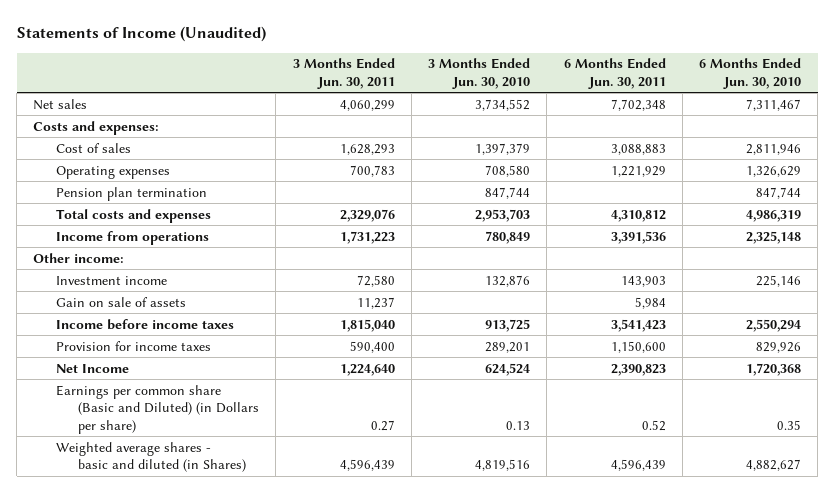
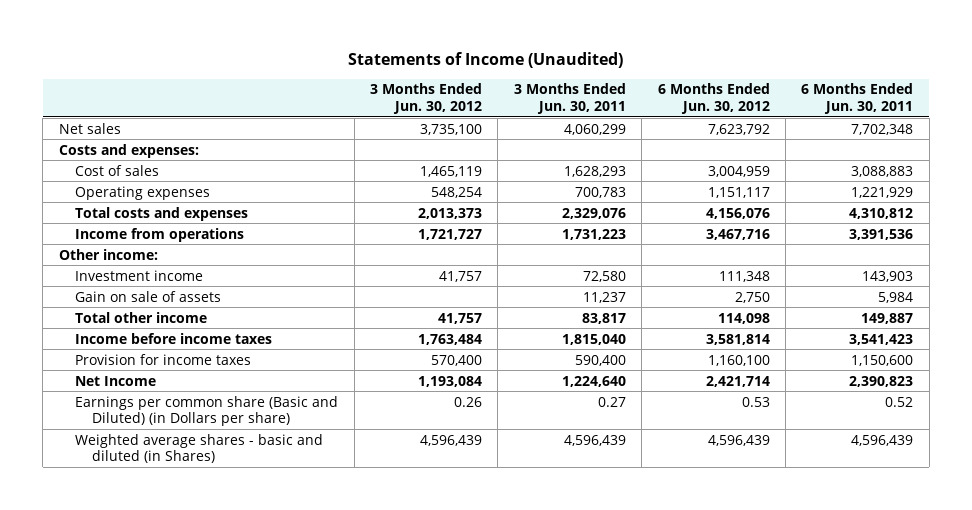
[428,58,531,89] 3 Months Ended Jun. 30, 2010 -> none
[699,58,802,89] 6 Months Ended Jun. 30, 2010 -> none
none -> [370,83,483,115] 3 Months Ended Jun. 30, 2012
none -> [657,83,770,115] 6 Months Ended Jun. 30, 2012
[55,186,207,201] Pension plan termination -> none
none -> [75,311,208,323] Total other income

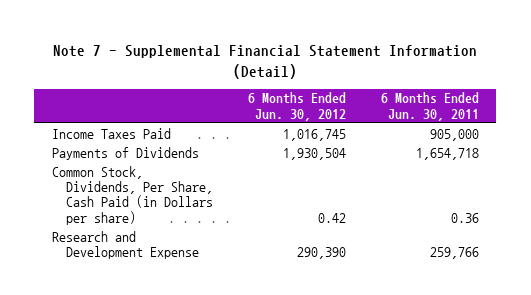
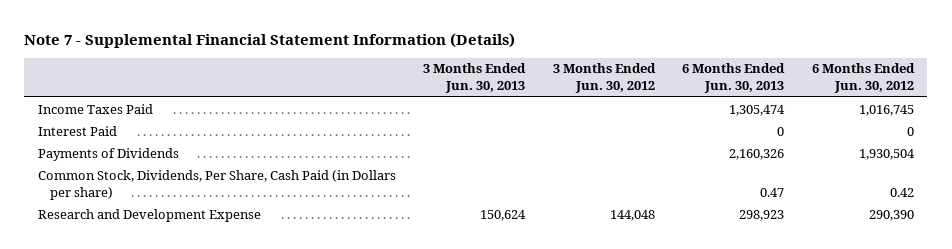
[53,44,478,79] Note 7 - Supplemental Financial Statement Information (Detail) -> [24,32,516,48] Note 7 - Supplemental Financial Statement Information (Details)
[380,92,479,121] 6 Months Ended Jun. 30, 2011 -> none
none -> [423,63,527,94] 3 Months Ended Jun. 30, 2013
none -> [552,63,656,94] 3 Months Ended Jun. 30, 2012
none -> [682,63,786,94] 6 Months Ended Jun. 30, 2013
none -> [38,125,118,136] Interest Paid

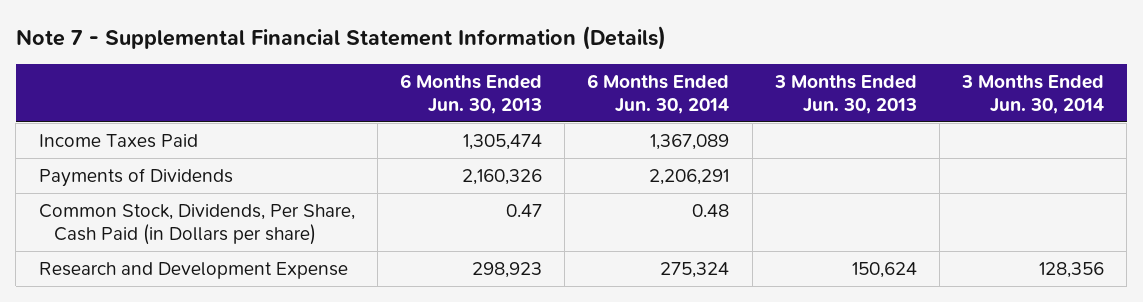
[552,63,656,94] 3 Months Ended Jun. 30, 2012 -> none
[811,63,915,94] 6 Months Ended Jun. 30, 2012 -> none
none -> [587,73,730,114] 6 Months Ended Jun. 30, 2014
none -> [961,74,1105,114] 3 Months Ended Jun. 30, 2014
[38,125,118,136] Interest Paid -> none

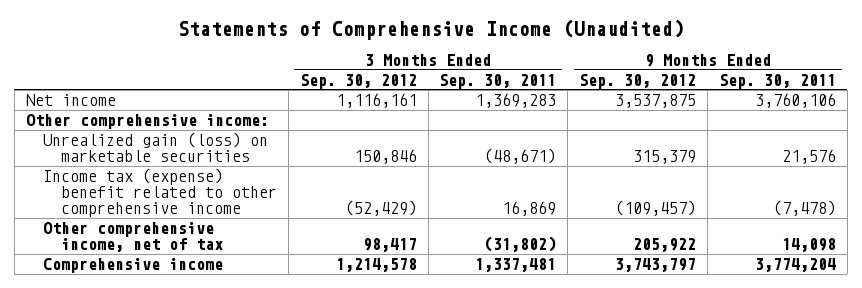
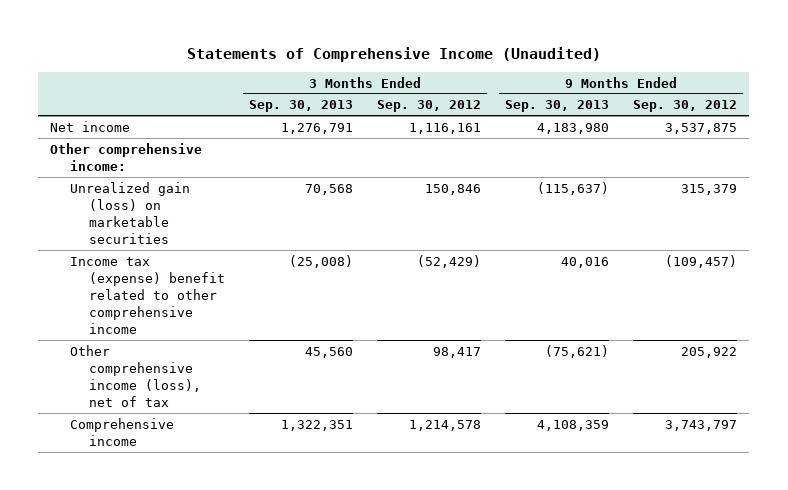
[439,73,557,89] Sep. 30, 2011 -> none
[719,73,837,89] Sep. 30, 2011 -> none
none -> [249,100,354,113] Sep. 30, 2013
none -> [505,100,610,113] Sep. 30, 2013
[43,222,223,253] Other comprehensive income, net of tax -> [69,344,202,407] Other comprehensive income (loss), net of tax

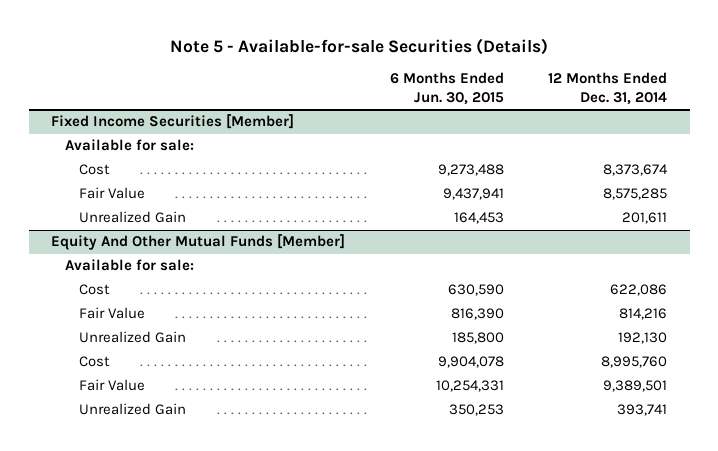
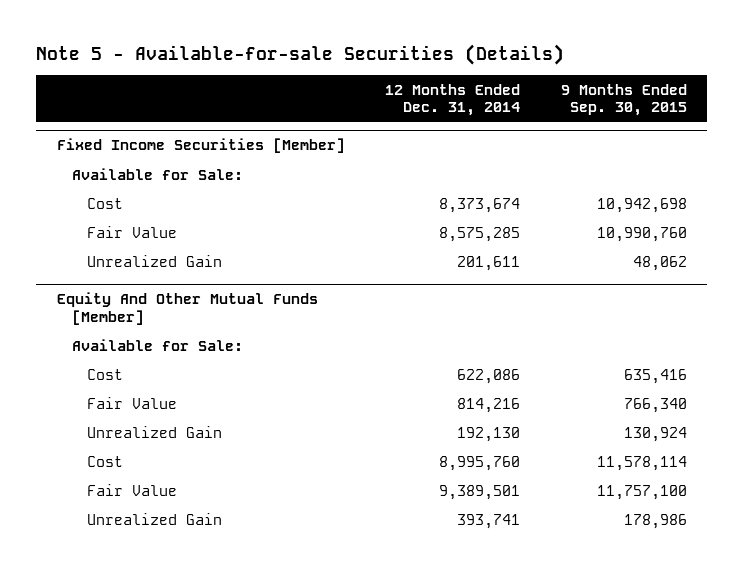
[389,72,504,106] 6 Months Ended Jun. 30, 2015 -> none
none -> [560,83,687,117] 9 Months Ended Sep. 30, 2015
[64,139,194,152] Available for sale: -> [71,167,243,180] Available for Sale:
[64,259,194,272] Available for sale: -> [71,338,243,351] Available for Sale:

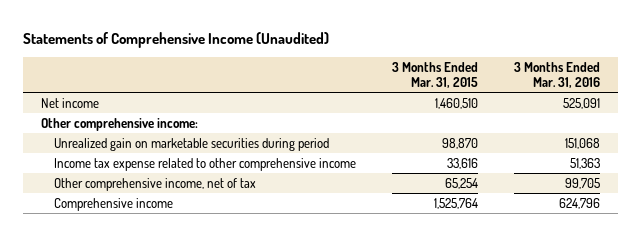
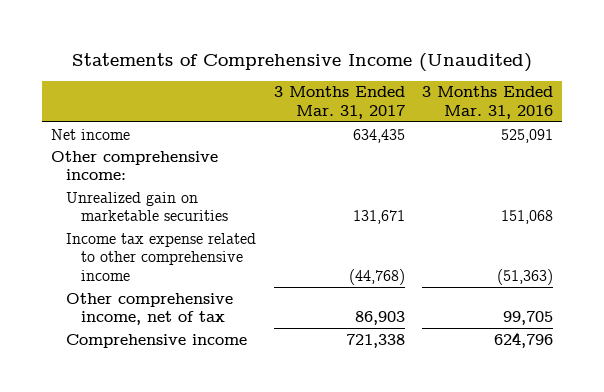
[392,61,479,88] 3 Months Ended Mar. 31, 2015 -> none
none -> [273,86,405,120] 3 Months Ended Mar. 31, 2017
[54,137,330,151] Unrealized gain on marketable securities during period -> [65,191,228,222] Unrealized gain on marketable securities
[570,157,601,169] 51,363 -> [497,268,554,285] (51,363)

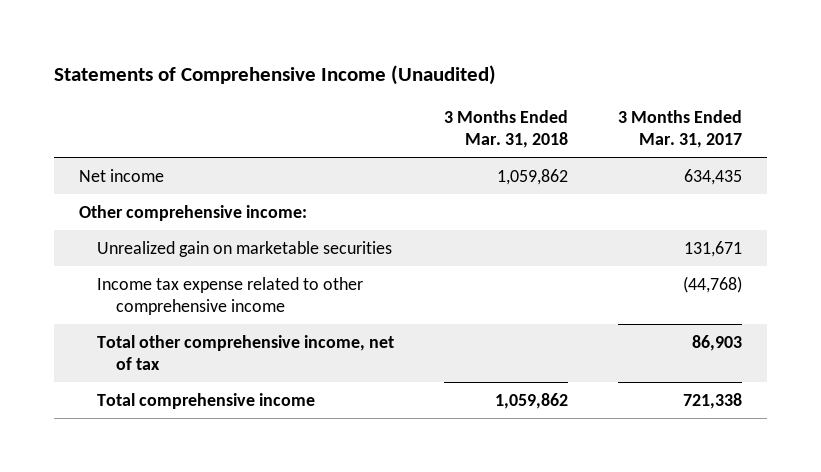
[422,86,554,120] 3 Months Ended Mar. 31, 2016 -> none
none -> [444,109,569,149] 3 Months Ended Mar. 31, 2018
[65,292,233,326] Other comprehensive income, net of tax -> [97,334,395,370] Total other comprehensive income, net of tax
[65,333,247,348] Comprehensive income -> [97,392,316,409] Total comprehensive income

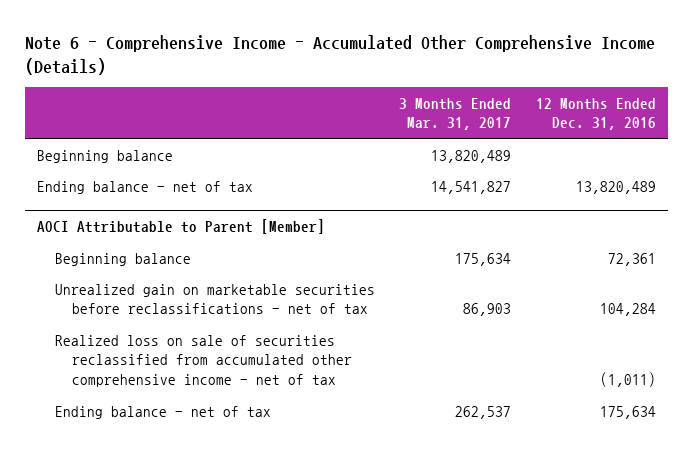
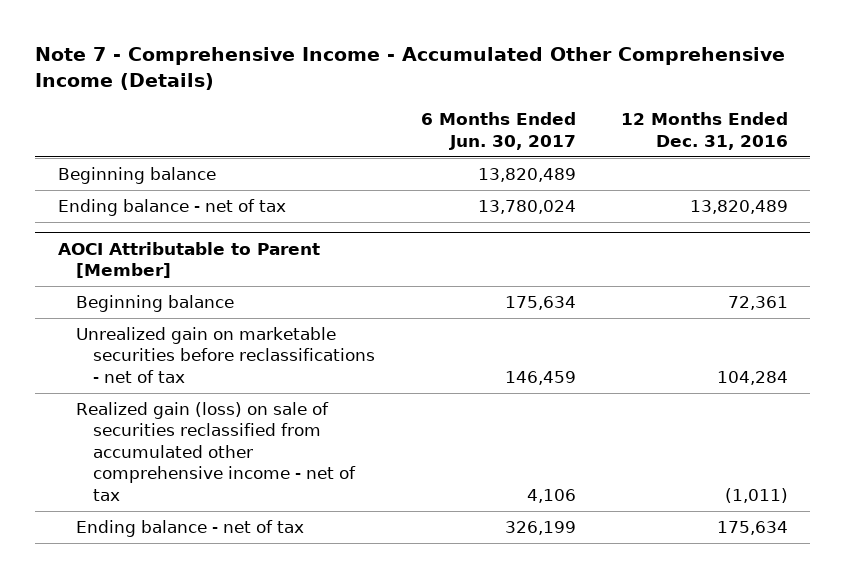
[24,35,655,75] Note 6 - Comprehensive Income - Accumulated Other Comprehensive Income (Details) -> [35,46,786,90] Note 7 - Comprehensive Income - Accumulated Other Comprehensive Income (Details)
[399,97,512,131] 3 Months Ended Mar. 31, 2017 -> none
none -> [420,112,576,150] 6 Months Ended Jun. 30, 2017
[54,334,353,387] Realized loss on sale of securities reclassified from accumulated other comprehensive income - net of tax -> [75,401,357,501] Realized gain (loss) on sale of securities reclassified from accumulated other comprehensive income - net of tax

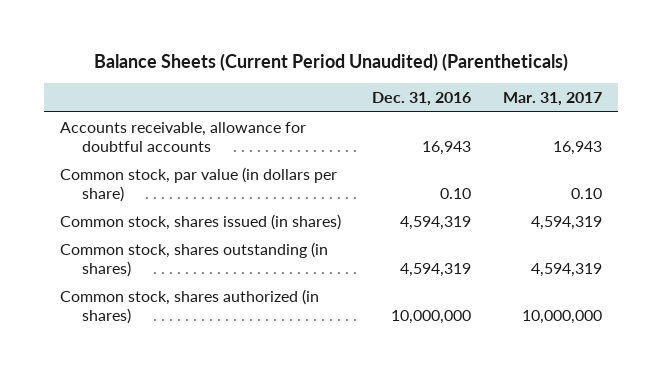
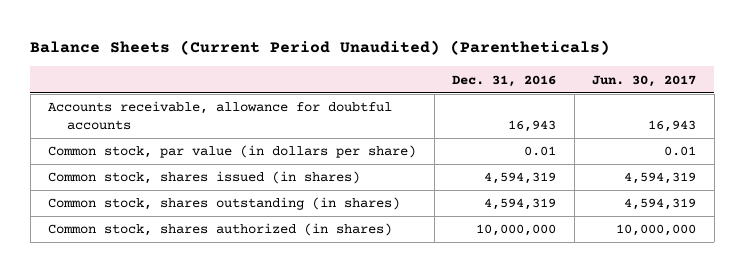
[502,92,602,107] Mar. 31, 2017 -> none
none -> [592,74,697,87] Jun. 30, 2017
[440,187,472,199] 0.10 -> [524,146,557,157] 0.01

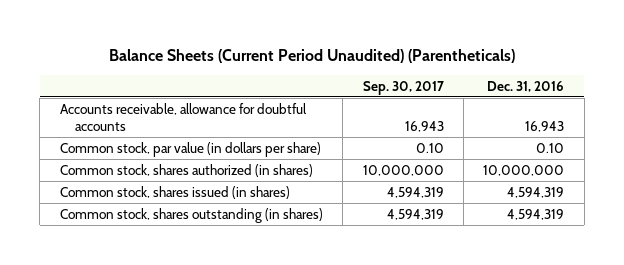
[592,74,697,87] Jun. 30, 2017 -> none
none -> [362,80,444,95] Sep. 30, 2017
[524,146,557,157] 0.01 -> [536,142,565,153] 0.10
[48,223,393,237] Common stock, shares authorized (in shares) -> [59,163,313,177] Common stock, shares authorized (in shares)

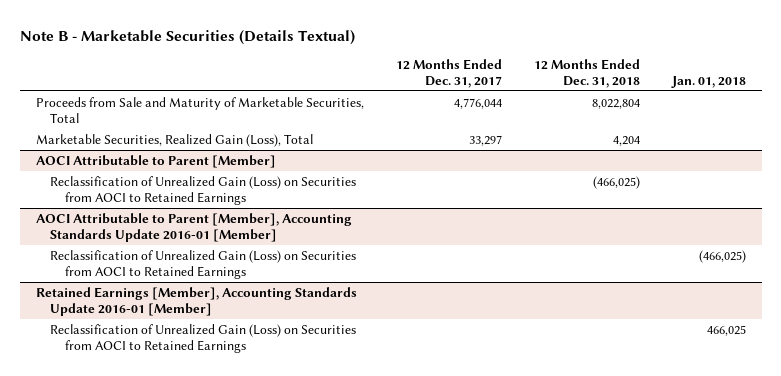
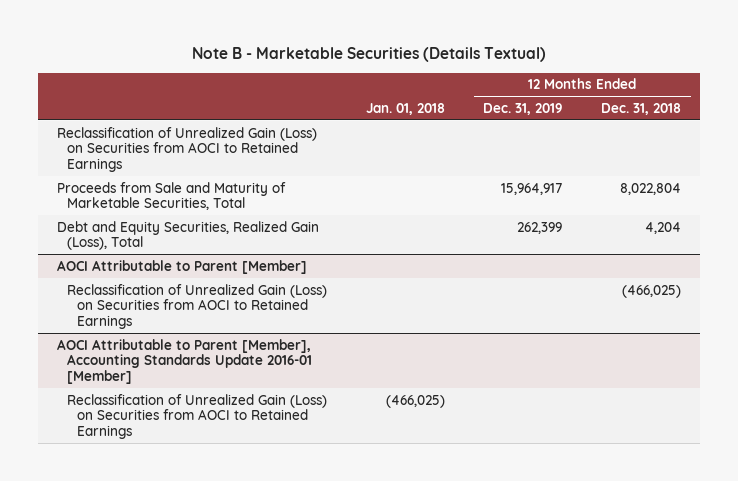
[395,59,502,88] 12 Months Ended Dec. 31, 2017 -> none
none -> [483,102,563,115] Dec. 31, 2019
none -> [57,126,318,173] Reclassification of Unrealized Gain (Loss) on Securities from AOCI to Retained Earnings
[35,133,313,147] Marketable Securities, Realized Gain (Loss), Total -> [57,220,320,251] Debt and Equity Securities, Realized Gain (Loss), Total
[35,286,357,316] Retained Earnings [Member], Accounting Standards Update 2016-01 [Member] -> none
[50,323,357,353] Reclassification of Unrealized Gain (Loss) on Securities from AOCI to Retained Earnings -> none

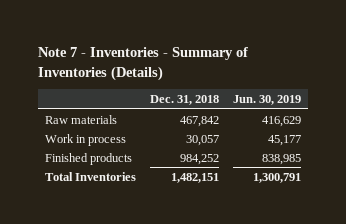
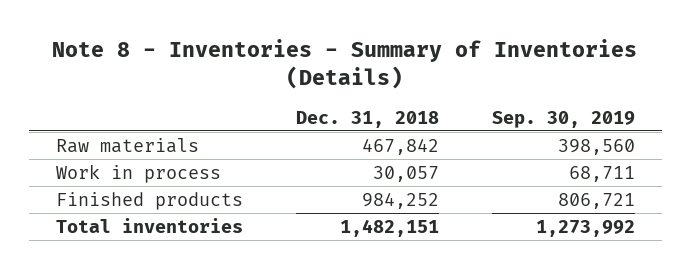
[37,47,248,81] Note 7 - Inventories - Summary of Inventories (Details) -> [52,39,638,90] Note 8 - Inventories - Summary of Inventories (Details)
[233,95,302,106] Jun. 30, 2019 -> none
none -> [492,110,636,128] Sep. 30, 2019
[44,171,136,181] Total Inventories -> [55,218,243,234] Total inventories

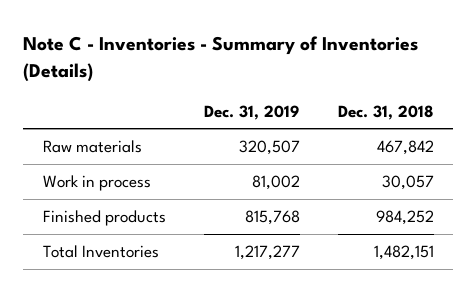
[52,39,638,90] Note 8 - Inventories - Summary of Inventories (Details) -> [23,36,419,82] Note C - Inventories - Summary of Inventories (Details)
[492,110,636,128] Sep. 30, 2019 -> none
none -> [203,104,300,120] Dec. 31, 2019
[55,218,243,234] Total inventories -> [42,244,159,258] Total Inventories

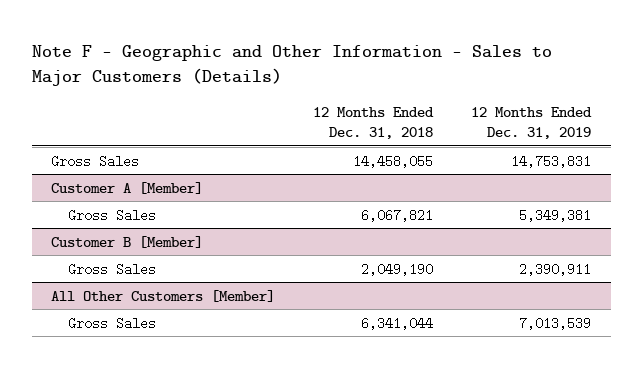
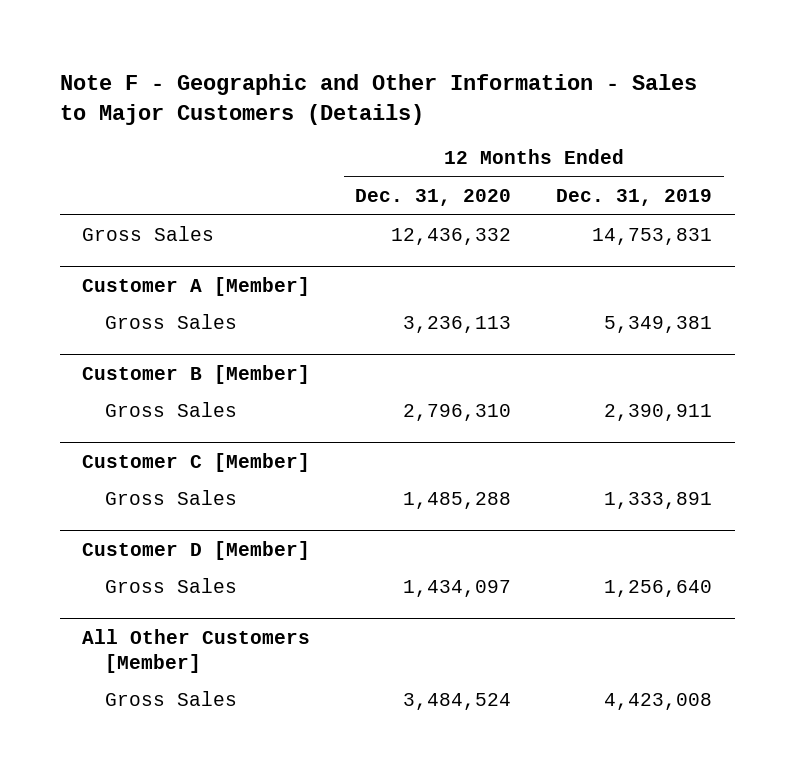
[313,106,435,140] 12 Months Ended Dec. 31, 2018 -> none
none -> [355,189,512,207] Dec. 31, 2020
none -> [82,452,311,472] Customer C [Member]
none -> [104,490,237,506] Gross Sales
none -> [82,540,311,560] Customer D [Member]
none -> [104,578,237,594] Gross Sales
[519,316,592,330] 7,013,539 -> [604,693,713,711] 4,423,008

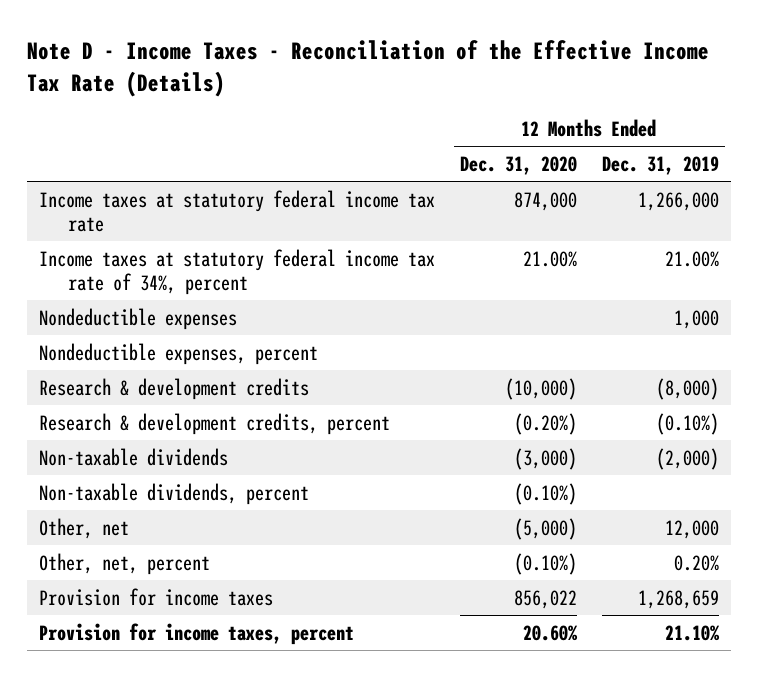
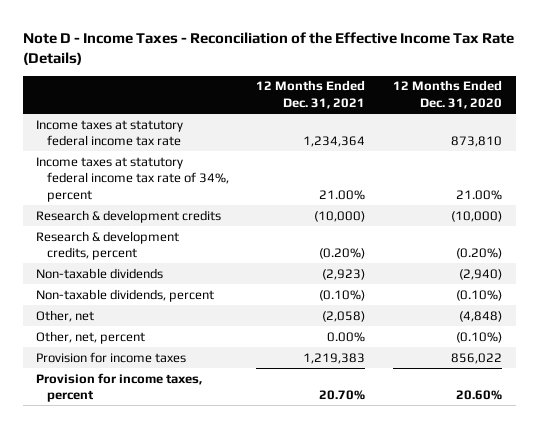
[601,155,719,175] Dec. 31, 2019 -> none
none -> [256,80,366,109] 12 Months Ended Dec. 31, 2021
[514,191,578,211] 874,000 -> [450,136,502,148] 873,810
[39,307,238,330] Nondeductible expenses -> none
[39,342,319,365] Nondeductible expenses, percent -> none
[514,447,578,470] (3,000) -> [458,268,502,280] (2,940)
[514,517,578,540] (5,000) -> [458,310,502,322] (4,848)

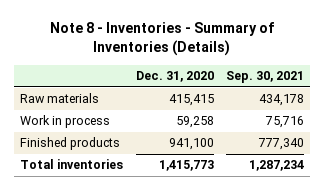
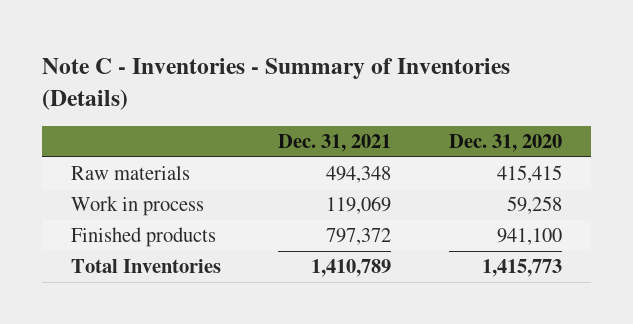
[50,22,275,57] Note 8 - Inventories - Summary of Inventories (Details) -> [41,57,510,110] Note C - Inventories - Summary of Inventories (Details)
[225,71,304,84] Sep. 30, 2021 -> none
none -> [278,134,392,153] Dec. 31, 2021
[20,159,124,170] Total inventories -> [70,259,221,274] Total Inventories

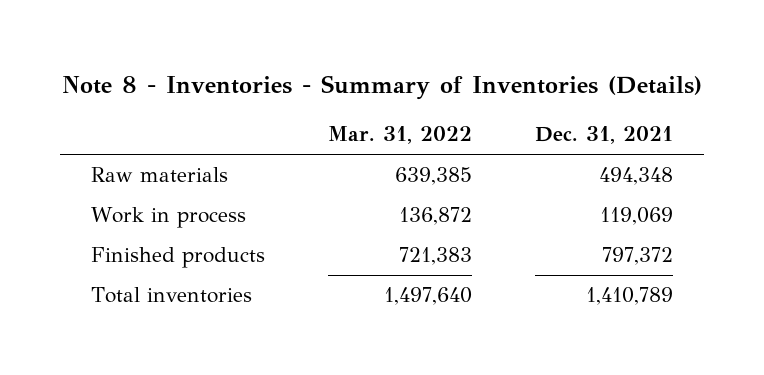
[41,57,510,110] Note C - Inventories - Summary of Inventories (Details) -> [62,74,703,100] Note 8 - Inventories - Summary of Inventories (Details)
[449,134,563,153] Dec. 31, 2020 -> none
none -> [328,126,473,145] Mar. 31, 2022
[70,259,221,274] Total Inventories -> [91,287,253,304] Total inventories

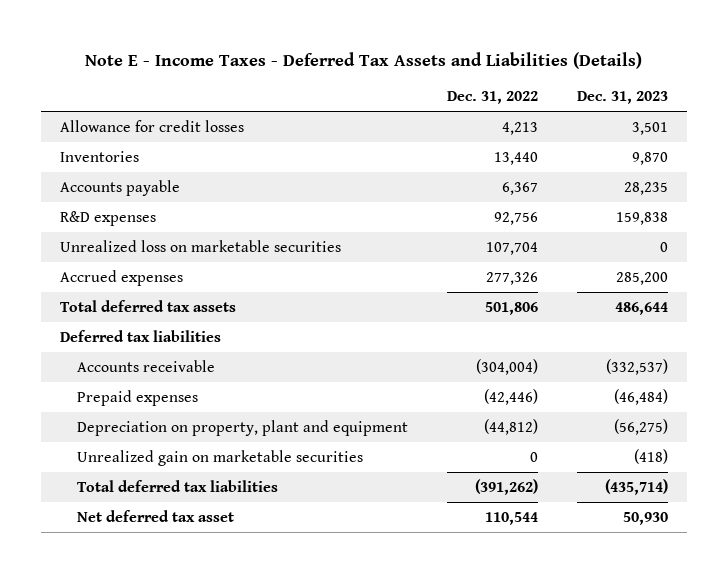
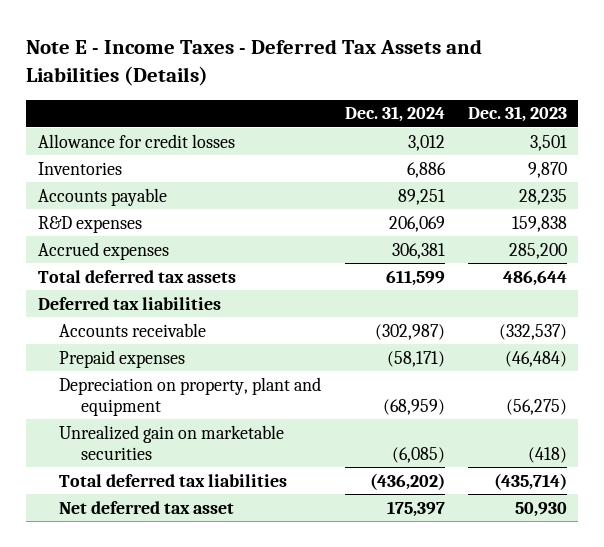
[446,91,538,105] Dec. 31, 2022 -> none
none -> [344,106,445,123] Dec. 31, 2024
[60,239,342,252] Unrealized loss on marketable securities -> none

